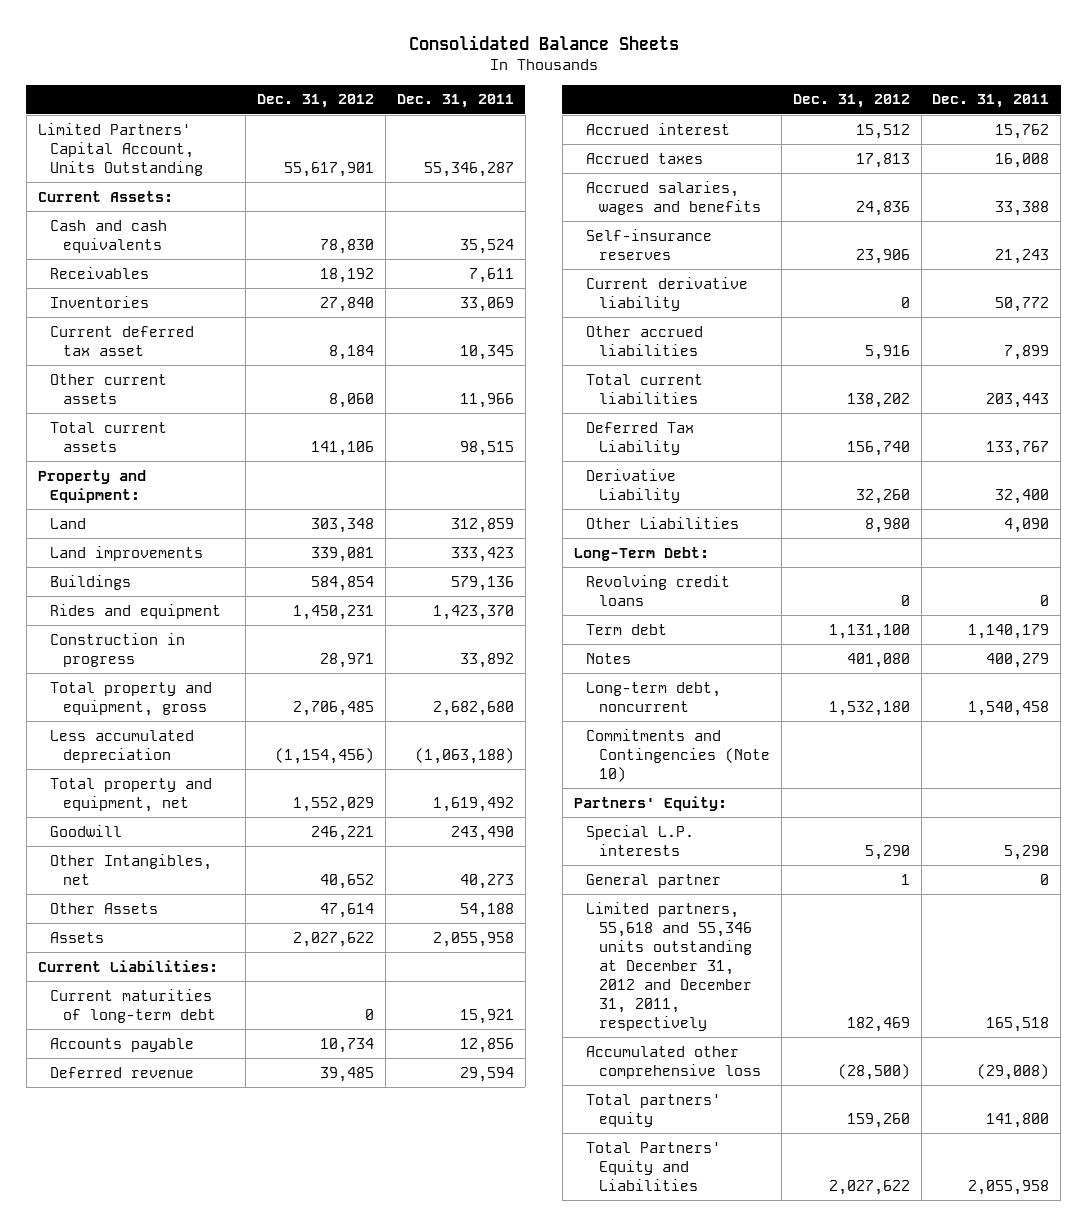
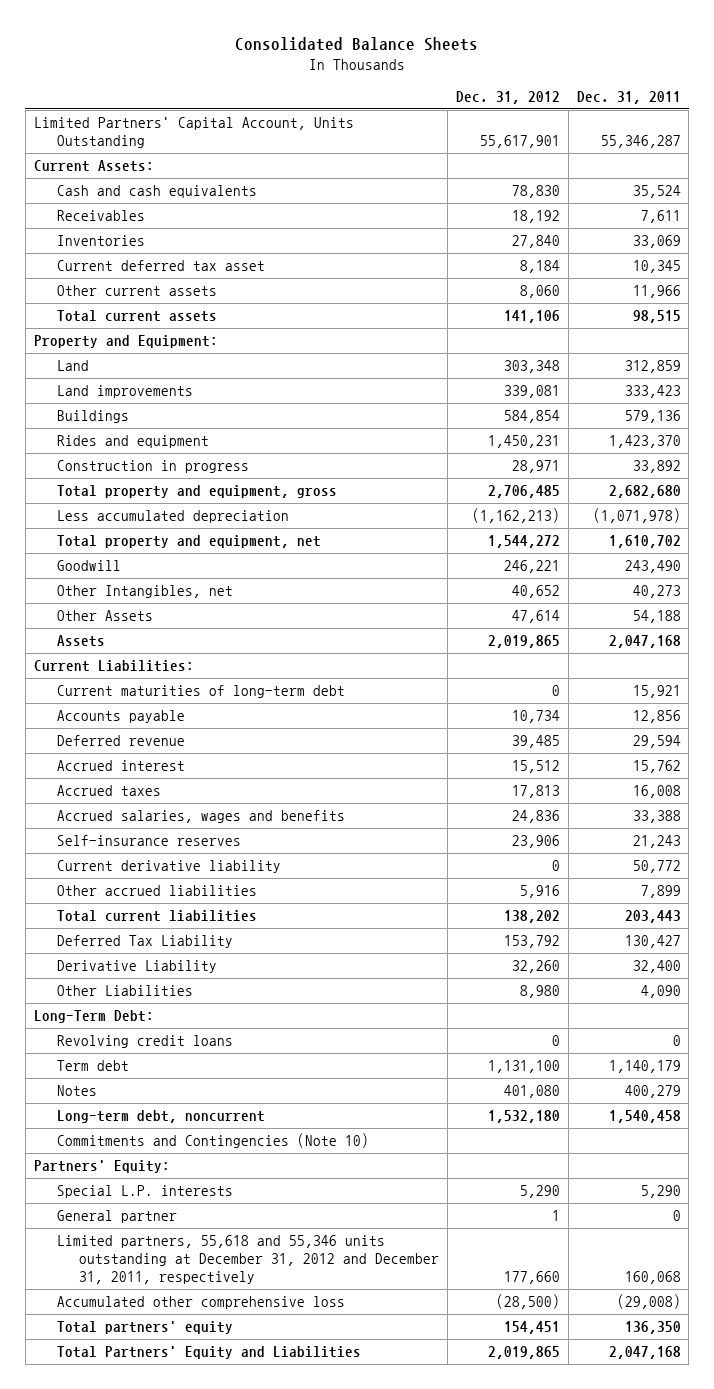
[274,747,374,764] (1,154,456) -> [471,508,560,524] (1,162,213)
[414,747,514,764] (1,063,188) -> [592,508,681,524] (1,071,978)
[292,796,374,812] 1,552,029 -> [487,535,560,549] 1,544,272
[432,796,514,812] 1,619,492 -> [608,535,681,549] 1,610,702
[292,931,374,947] 2,027,622 -> [487,635,560,649] 2,019,865
[432,931,514,947] 2,055,958 -> [608,635,681,649] 2,047,168
[846,440,910,456] 156,740 -> [503,935,560,949] 153,792
[986,440,1050,456] 133,767 -> [624,935,681,949] 130,427
[846,1016,910,1032] 182,469 -> [503,1270,560,1284] 177,660
[986,1016,1050,1032] 165,518 -> [624,1270,681,1284] 160,068
[846,1112,910,1128] 159,260 -> [503,1321,560,1335] 154,451
[986,1112,1050,1128] 141,800 -> [624,1321,681,1335] 136,350
[828,1179,910,1195] 2,027,622 -> [487,1346,560,1360] 2,019,865
[968,1179,1050,1195] 2,055,958 -> [608,1346,681,1360] 2,047,168

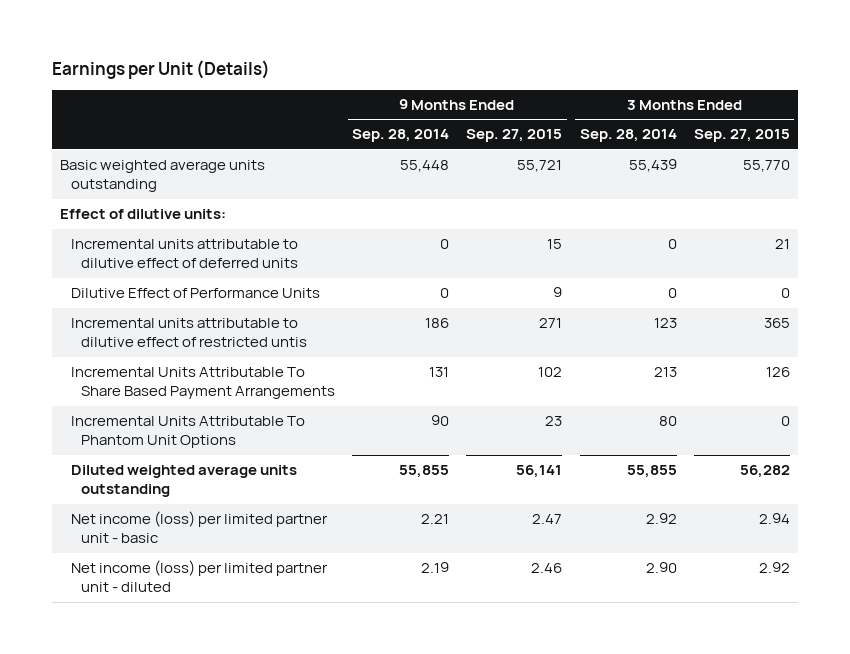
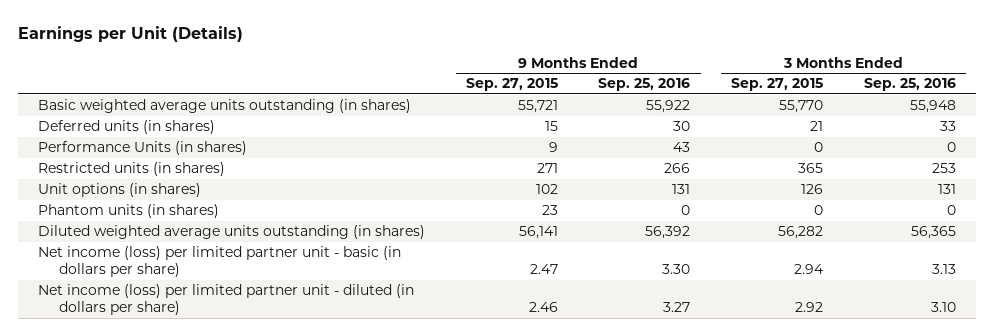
[352,129,450,143] Sep. 28, 2014 -> none
[579,129,677,143] Sep. 28, 2014 -> none
none -> [598,78,691,92] Sep. 25, 2016
none -> [863,78,956,92] Sep. 25, 2016
[60,209,227,220] Effect of dilutive units: -> none
[60,160,266,193] Basic weighted average units outstanding -> [37,99,411,114] Basic weighted average units outstanding (in shares)
[70,239,299,269] Incremental units attributable to dilutive effect of deferred units -> [37,120,215,135] Deferred units (in shares)
[70,288,320,299] Dilutive Effect of Performance Units -> [37,141,247,156] Performance Units (in shares)
[70,318,308,348] Incremental units attributable to dilutive effect of restricted untis -> [37,162,225,177] Restricted units (in shares)
[70,367,336,400] Incremental Units Attributable To Share Based Payment Arrangements -> [37,183,201,198] Unit options (in shares)
[70,416,305,449] Incremental Units Attributable To Phantom Unit Options -> [37,204,219,219] Phantom units (in shares)
[70,465,297,498] Diluted weighted average units outstanding -> [37,225,425,240] Diluted weighted average units outstanding (in shares)
[70,511,328,544] Net income (loss) per limited partner unit - basic -> [37,246,401,278] Net income (loss) per limited partner unit - basic (in dollars per share)
[70,560,328,593] Net income (loss) per limited partner unit - diluted -> [37,284,414,316] Net income (loss) per limited partner unit - diluted (in dollars per share)

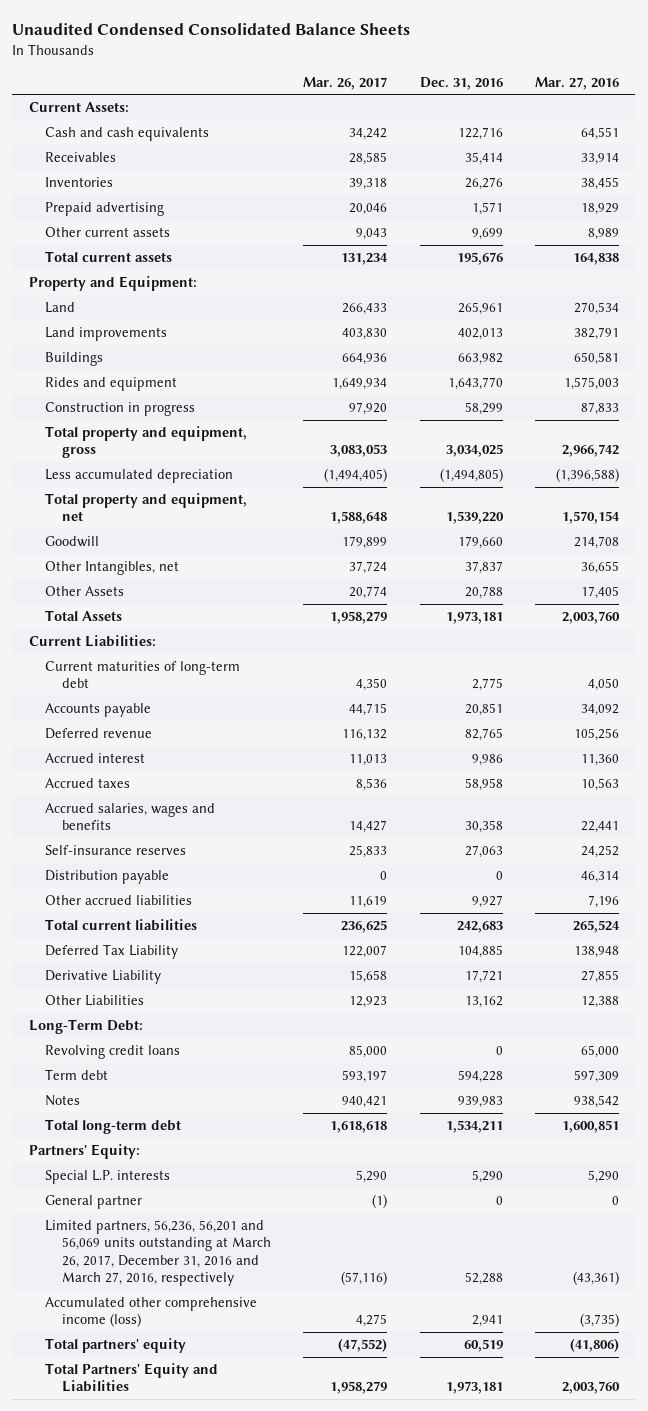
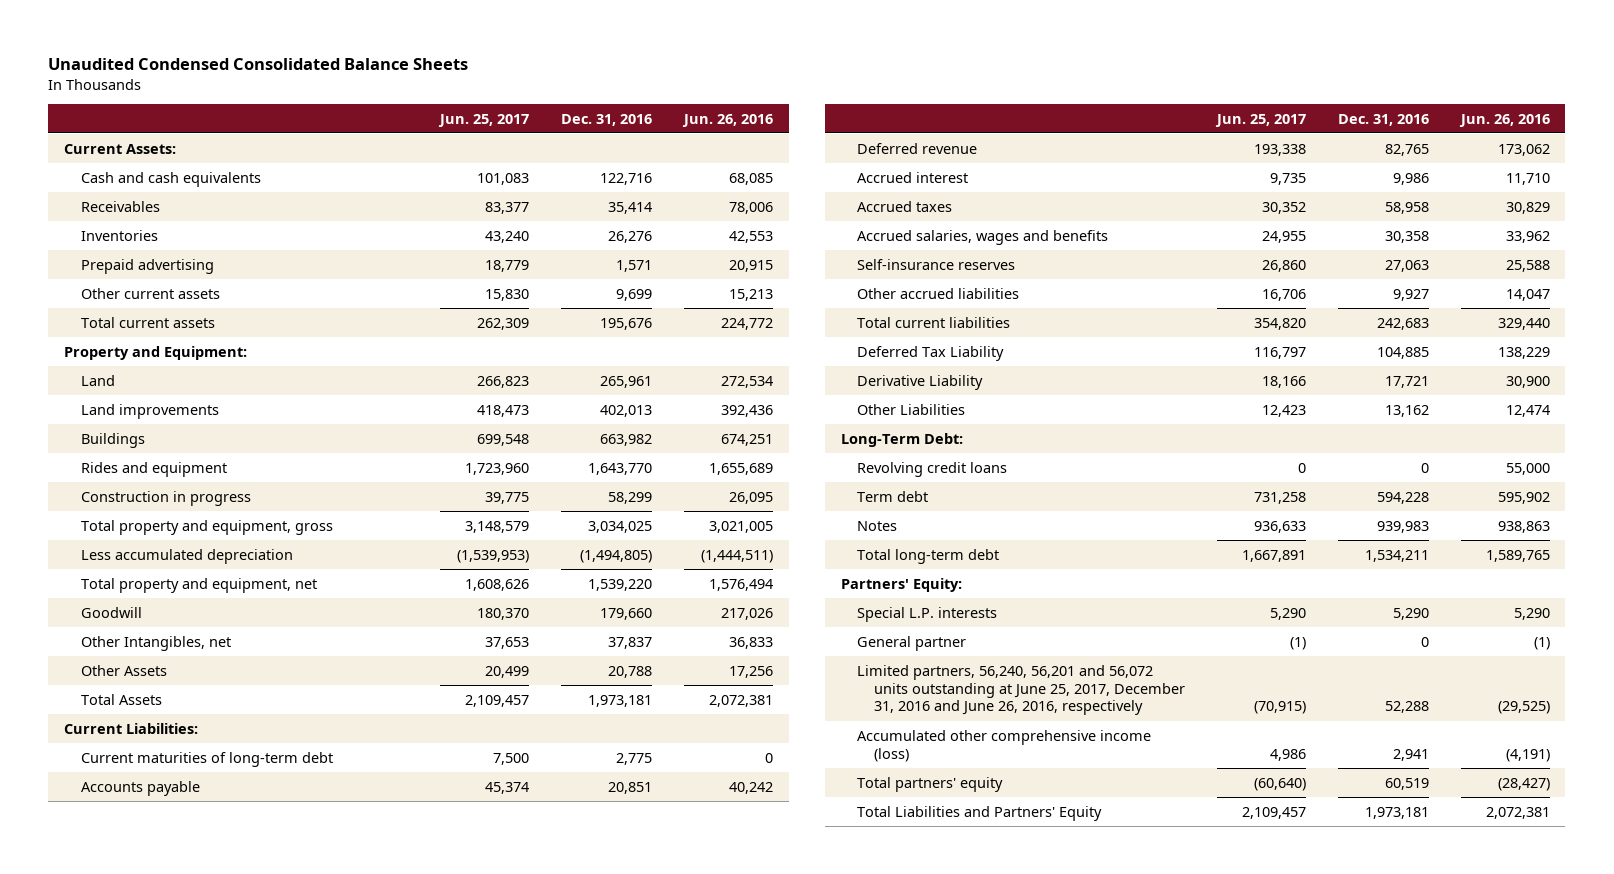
[303,76,388,90] Mar. 26, 2017 -> none
[534,76,619,90] Mar. 27, 2016 -> none
none -> [438,113,530,127] Jun. 25, 2017
none -> [682,113,774,127] Jun. 26, 2016
[45,870,170,885] Distribution payable -> none
[45,1220,272,1287] Limited partners, 56,236, 56,201 and 56,069 units outstanding at March 26, 2017, December 31, 2016 and March 27, 2016, respectively -> [857,664,1186,716] Limited partners, 56,240, 56,201 and 56,072 units outstanding at June 25, 2017, December 31, 2016 and June 26, 2016, respectively
[45,1363,219,1393] Total Partners' Equity and Liabilities -> [857,805,1103,821] Total Liabilities and Partners' Equity

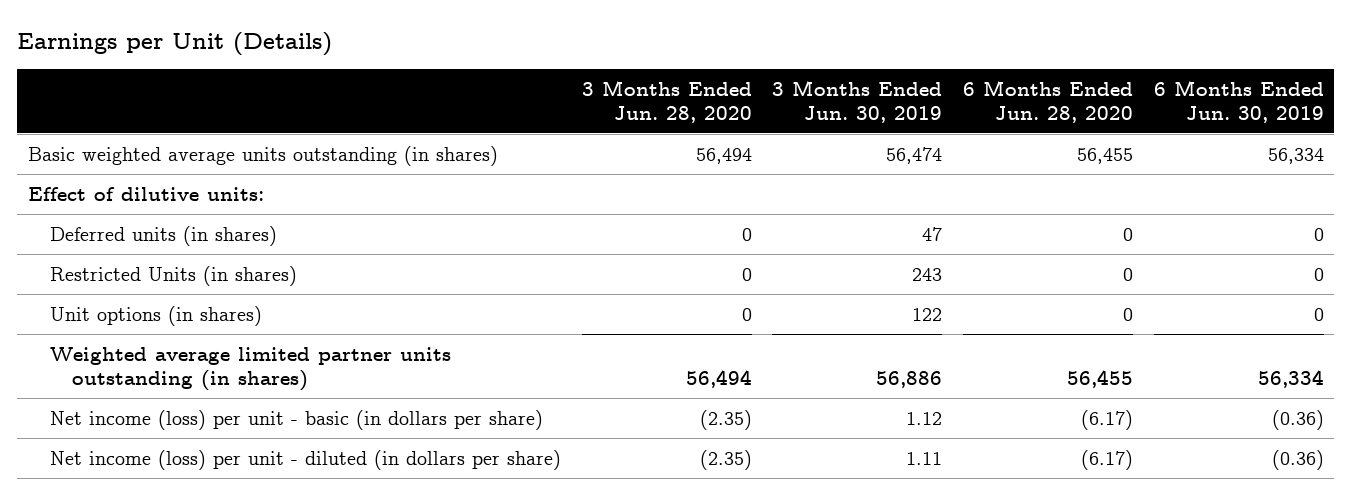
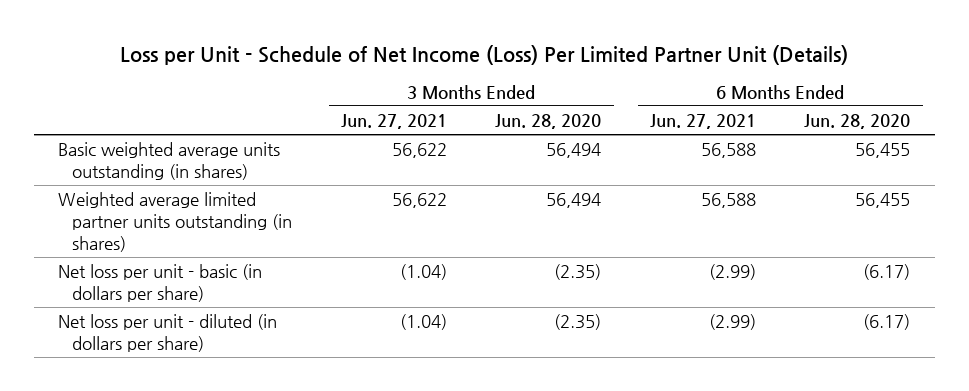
[17,31,333,56] Earnings per Unit (Details) -> [120,44,849,65] Loss per Unit - Schedule of Net Income (Loss) Per Limited Partner Unit (Details)
[772,79,943,123] 3 Months Ended Jun. 30, 2019 -> none
[1153,79,1324,123] 6 Months Ended Jun. 30, 2019 -> none
none -> [340,113,447,129] Jun. 27, 2021
none -> [649,113,756,129] Jun. 27, 2021
[27,186,264,201] Effect of dilutive units: -> none
[49,225,277,246] Deferred units (in shares) -> none
[49,265,297,286] Restricted Units (in shares) -> none
[49,305,262,326] Unit options (in shares) -> none
[49,409,543,430] Net income (loss) per unit - basic (in dollars per share) -> [58,264,263,303] Net loss per unit - basic (in dollars per share)
[49,449,561,470] Net income (loss) per unit - diluted (in dollars per share) -> [58,314,278,353] Net loss per unit - diluted (in dollars per share)

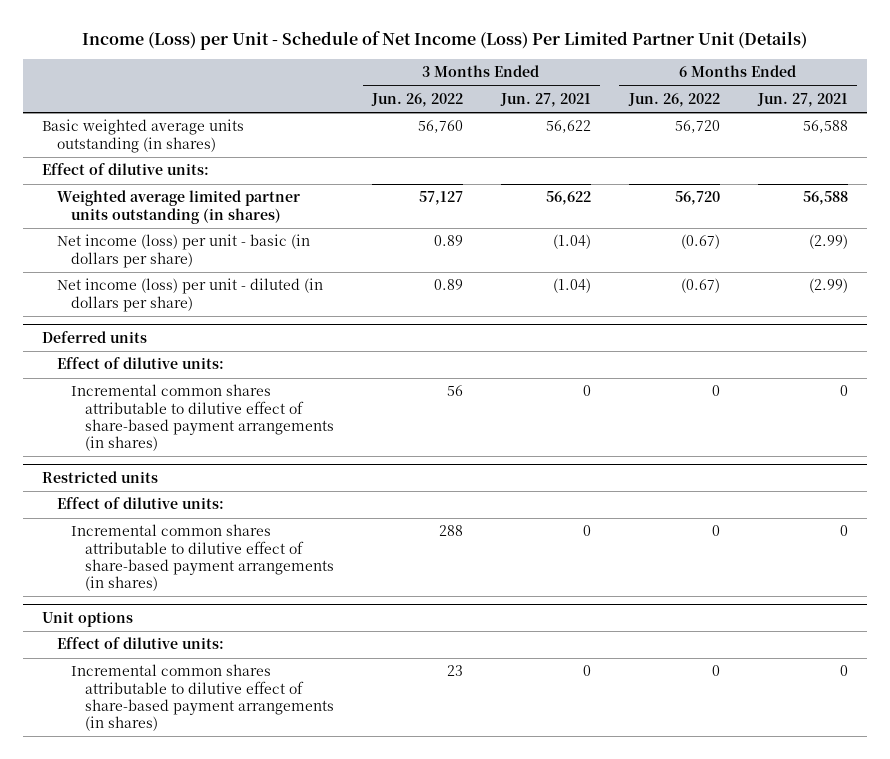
[120,44,849,65] Loss per Unit - Schedule of Net Income (Loss) Per Limited Partner Unit (Details) -> [82,30,808,50] Income (Loss) per Unit - Schedule of Net Income (Loss) Per Limited Partner Unit (Details)
[495,113,602,129] Jun. 28, 2020 -> none
[804,113,911,129] Jun. 28, 2020 -> none
none -> [371,93,464,108] Jun. 26, 2022
none -> [627,93,720,108] Jun. 26, 2022
none -> [42,163,210,176] Effect of dilutive units:
[58,264,263,303] Net loss per unit - basic (in dollars per share) -> [56,234,310,268] Net income (loss) per unit - basic (in dollars per share)
[58,314,278,353] Net loss per unit - diluted (in dollars per share) -> [56,278,323,312] Net income (loss) per unit - diluted (in dollars per share)
none -> [42,331,148,344] Deferred units
none -> [56,357,224,370] Effect of dilutive units:
none -> [70,384,335,451] Incremental common shares attributable to dilutive effect of share-based payment arrangements (in shares)
none -> [42,471,159,484] Restricted units
none -> [56,497,224,510] Effect of dilutive units:
none -> [70,524,335,591] Incremental common shares attributable to dilutive effect of share-based payment arrangements (in shares)
none -> [42,611,134,628] Unit options
none -> [56,637,224,650] Effect of dilutive units:
none -> [70,664,335,731] Incremental common shares attributable to dilutive effect of share-based payment arrangements (in shares)

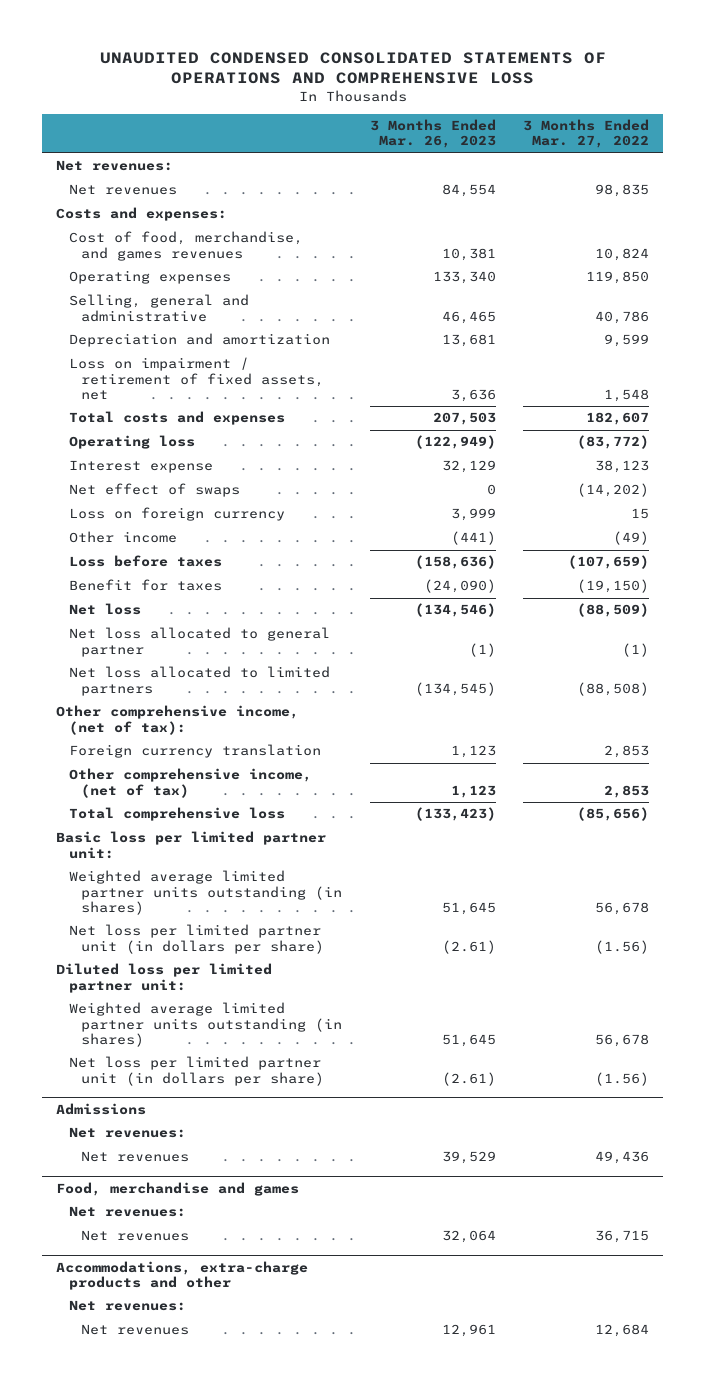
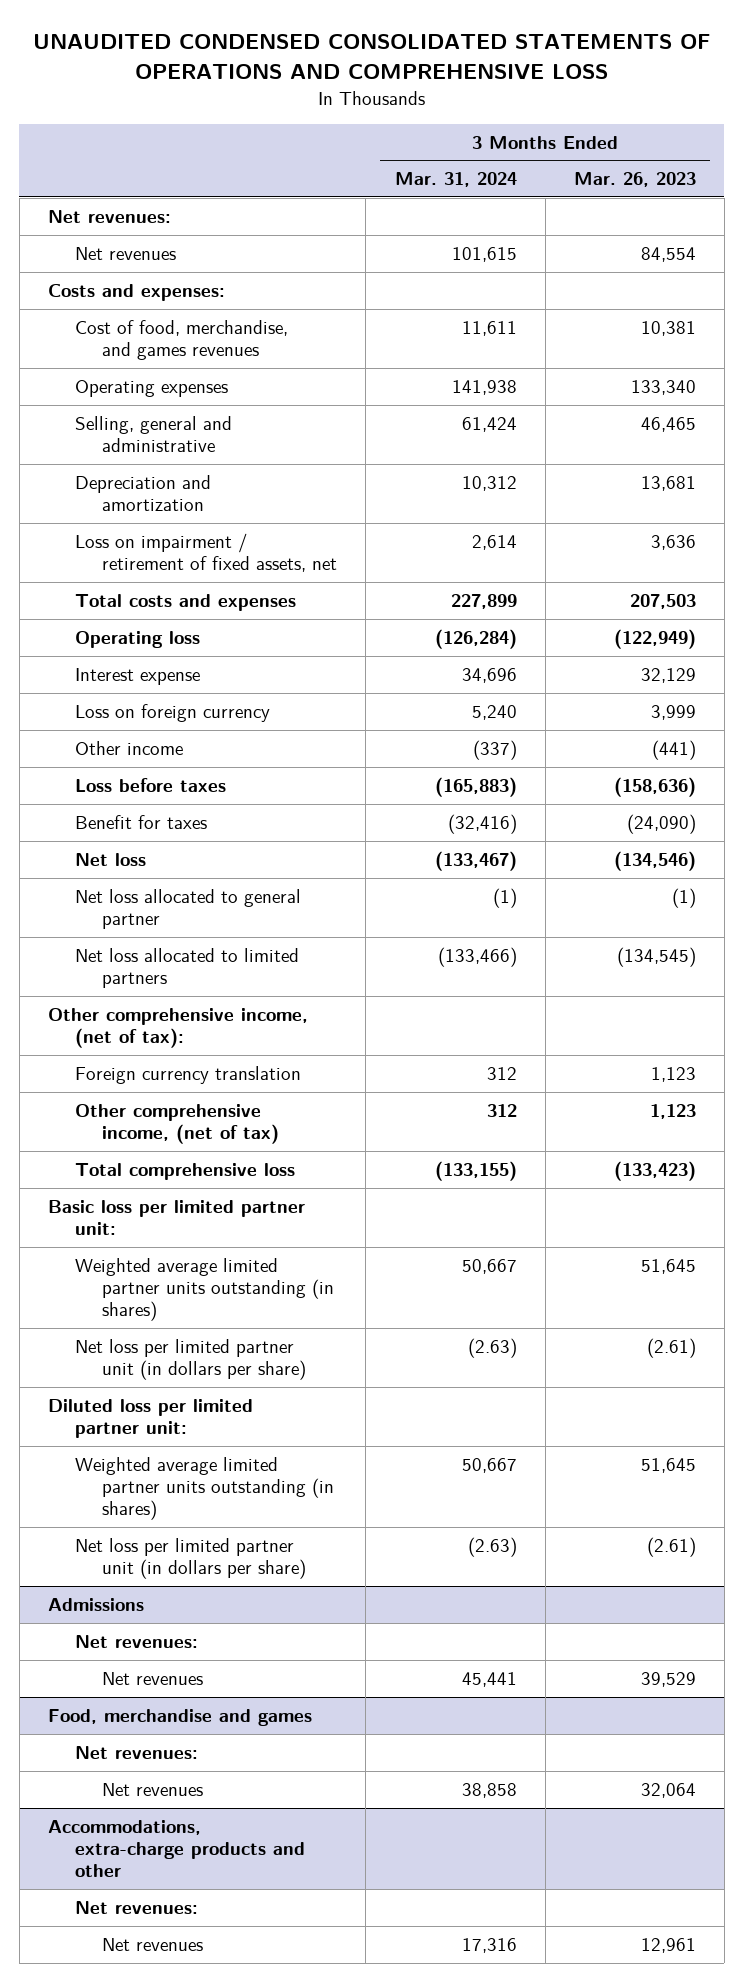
[523,119,650,149] 3 Months Ended Mar. 27, 2022 -> none
none -> [394,172,517,188] Mar. 31, 2024
[68,483,240,498] Net effect of swaps -> none

